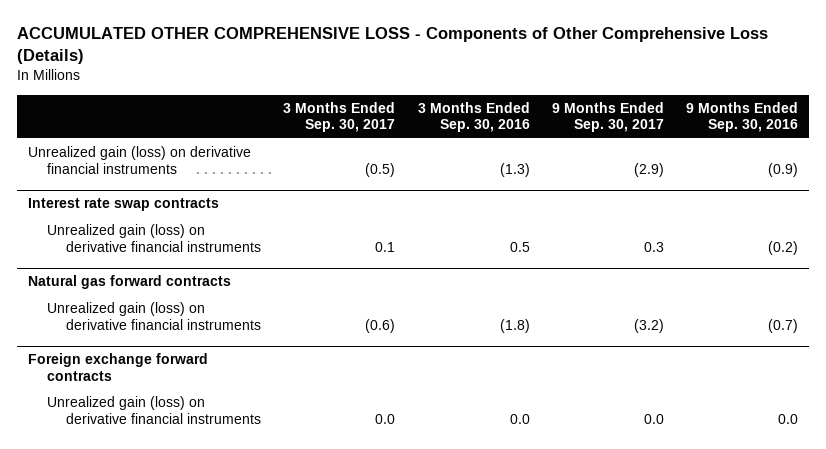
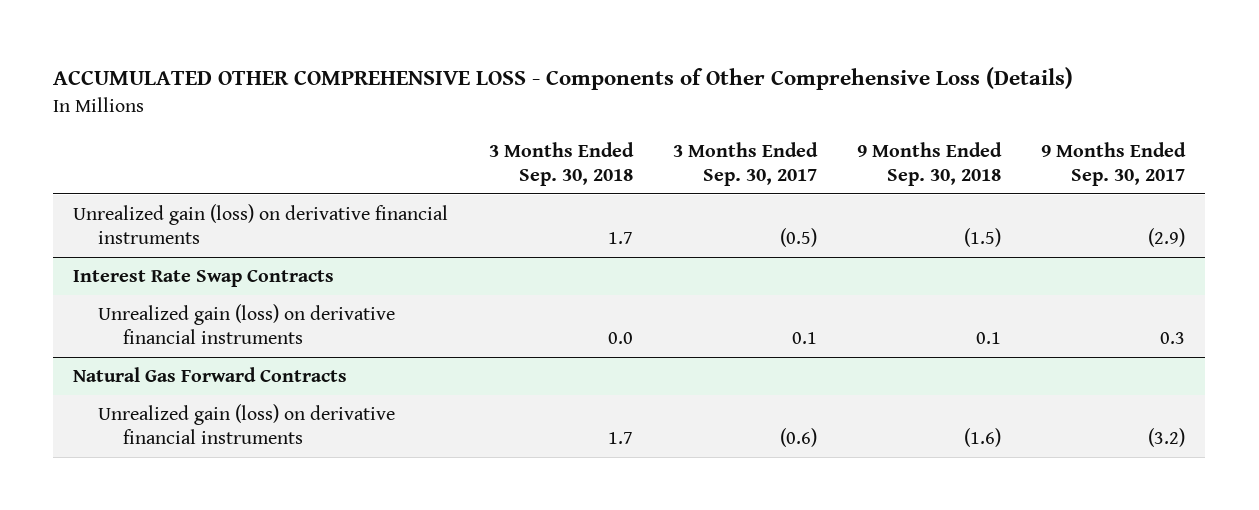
[417,101,530,133] 3 Months Ended Sep. 30, 2016 -> none
[686,101,799,133] 9 Months Ended Sep. 30, 2016 -> none
none -> [488,142,634,187] 3 Months Ended Sep. 30, 2018
none -> [857,142,1003,187] 9 Months Ended Sep. 30, 2018
[28,198,220,212] Interest rate swap contracts -> [73,269,335,288] Interest Rate Swap Contracts
[28,275,232,290] Natural gas forward contracts -> [73,367,348,383] Natural Gas Forward Contracts
[28,353,209,382] Foreign exchange forward contracts -> none
[47,396,262,424] Unrealized gain (loss) on derivative financial instruments -> none

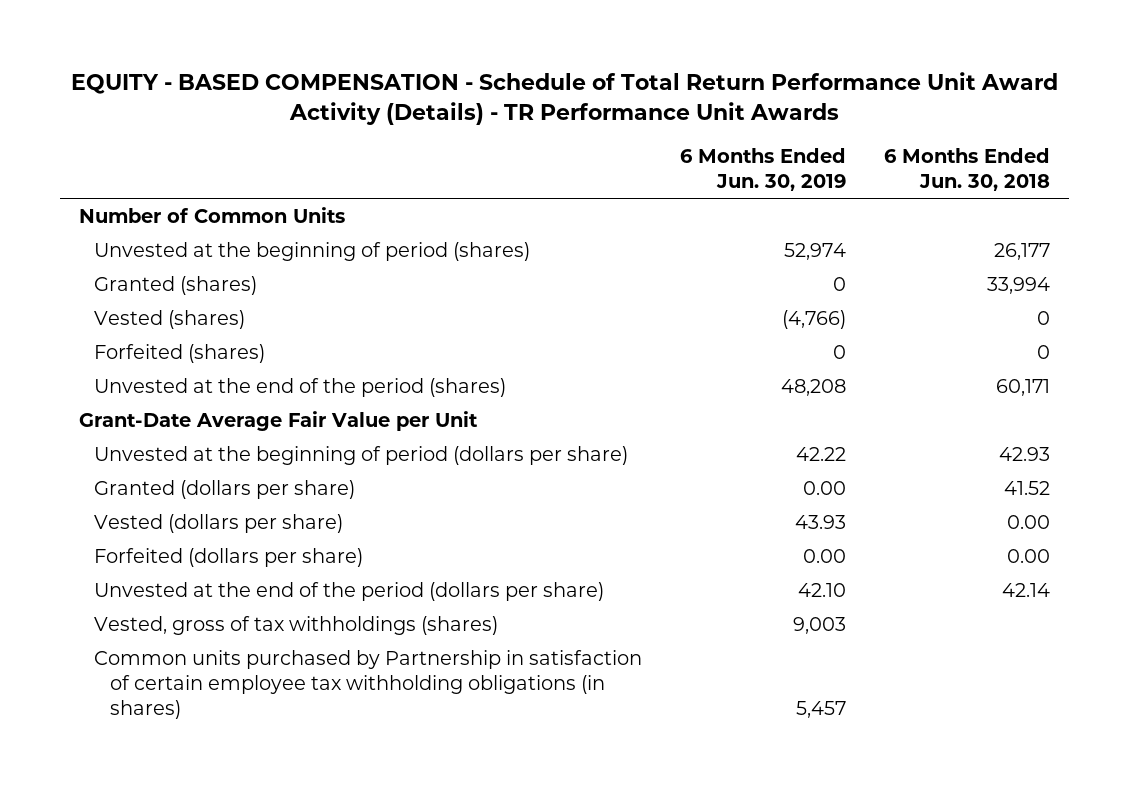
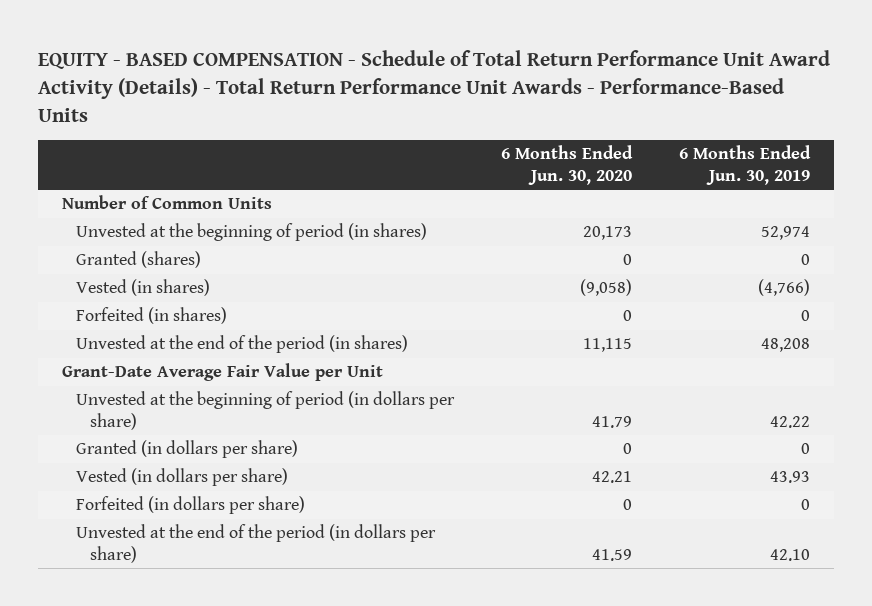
[70,72,1058,125] EQUITY - BASED COMPENSATION - Schedule of Total Return Performance Unit Award Activity (Details) - TR Performance Unit Awards -> [38,50,831,122] EQUITY - BASED COMPENSATION - Schedule of Total Return Performance Unit Award Activity (Details) - Total Return Performance Unit Awards - Performance-Based Units
[884,148,1051,191] 6 Months Ended Jun. 30, 2018 -> none
none -> [500,145,633,185] 6 Months Ended Jun. 30, 2020
[94,241,531,261] Unvested at the beginning of period (shares) -> [75,223,427,242] Unvested at the beginning of period (in shares)
[94,309,246,329] Vested (shares) -> [75,279,210,297] Vested (in shares)
[94,343,266,363] Forfeited (shares) -> [75,307,227,325] Forfeited (in shares)
[94,377,507,397] Unvested at the end of the period (shares) -> [75,335,408,354] Unvested at the end of the period (in shares)
[94,615,499,635] Vested, gross of tax withholdings (shares) -> none
[94,649,643,719] Common units purchased by Partnership in satisfaction of certain employee tax withholding obligations (in shares) -> none
[94,445,629,465] Unvested at the beginning of period (dollars per share) -> [75,391,455,430] Unvested at the beginning of period (in dollars per share)
[94,479,356,499] Granted (dollars per share) -> [75,440,298,459] Granted (in dollars per share)
[803,480,847,495] 0.00 -> [800,443,810,455] 0
[94,513,344,533] Vested (dollars per share) -> [75,468,288,487] Vested (in dollars per share)
[94,547,364,567] Forfeited (dollars per share) -> [75,496,305,515] Forfeited (in dollars per share)
[803,548,847,563] 0.00 -> [800,499,810,511] 0
[94,581,605,601] Unvested at the end of the period (dollars per share) -> [75,524,436,563] Unvested at the end of the period (in dollars per share)

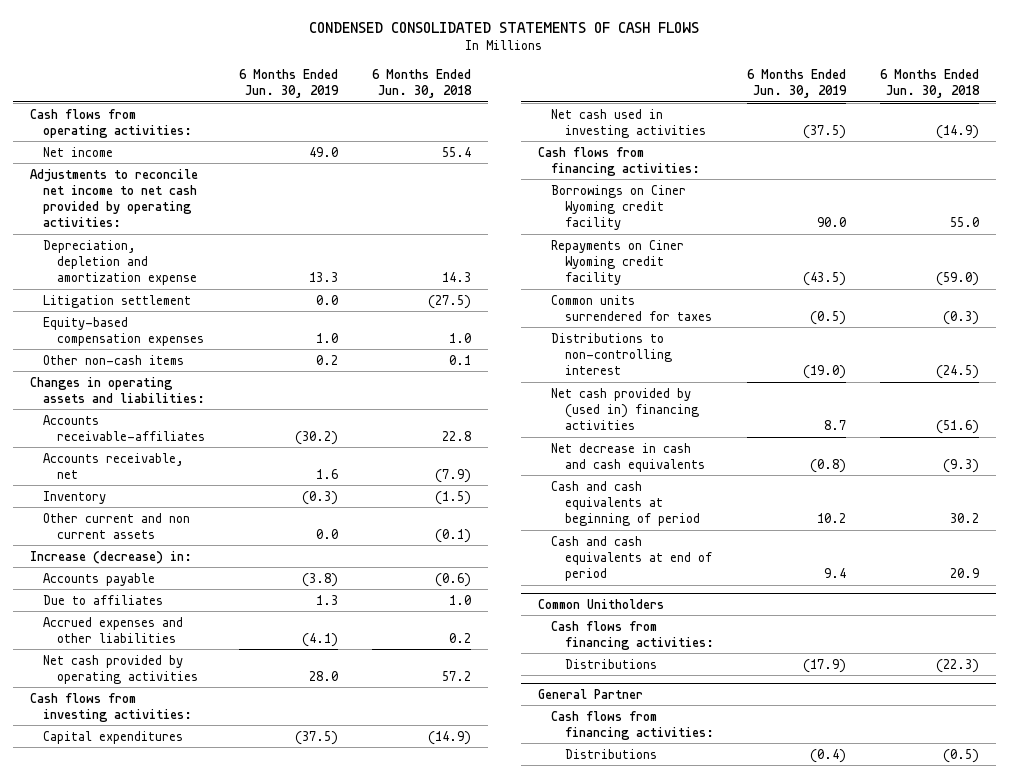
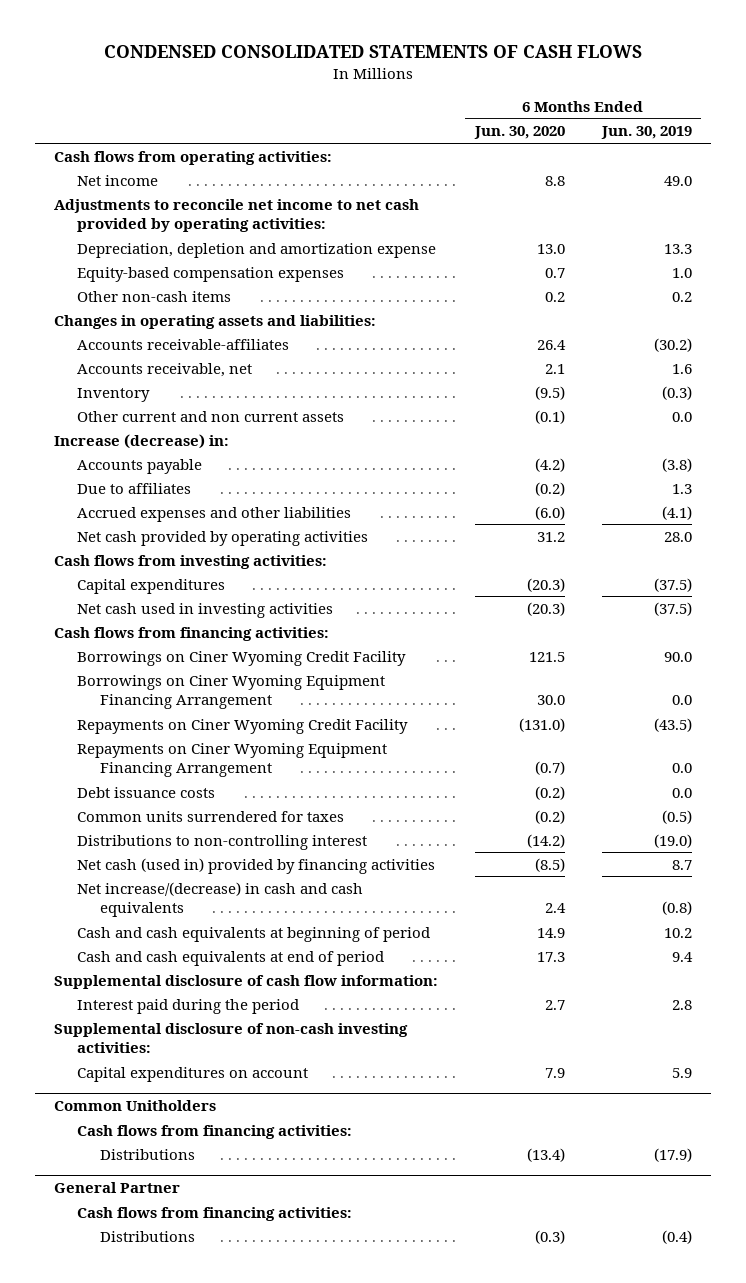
[372,68,473,99] 6 Months Ended Jun. 30, 2018 -> none
none -> [473,126,565,140] Jun. 30, 2020
[43,294,192,308] Litigation settlement -> none
[551,184,687,231] Borrowings on Ciner Wyoming credit facility -> [76,650,406,666] Borrowings on Ciner Wyoming Credit Facility
none -> [76,674,385,709] Borrowings on Ciner Wyoming Equipment Financing Arrangement
[551,239,685,286] Repayments on Ciner Wyoming credit facility -> [76,718,408,734] Repayments on Ciner Wyoming Credit Facility
none -> [76,742,387,777] Repayments on Ciner Wyoming Equipment Financing Arrangement
none -> [76,786,215,798] Debt issuance costs
[551,387,699,431] Net cash provided by (used in) financing activities -> [76,857,435,874] Net cash (used in) provided by financing activities
[551,442,705,472] Net decrease in cash and cash equivalents -> [76,881,363,917] Net increase/(decrease) in cash and cash equivalents
none -> [53,974,438,989] Supplemental disclosure of cash flow information:
none -> [76,998,299,1014] Interest paid during the period
none -> [53,1022,408,1053] Supplemental disclosure of non-cash investing activities:
none -> [76,1066,308,1082] Capital expenditures on account

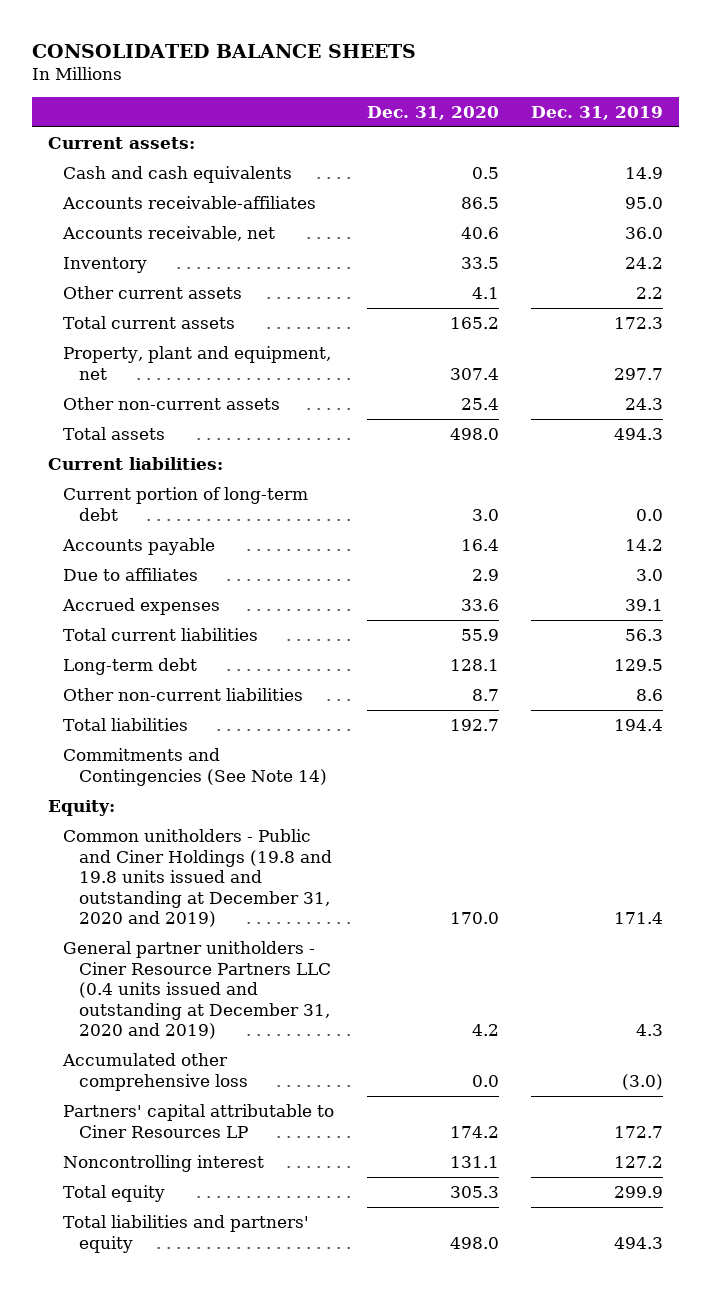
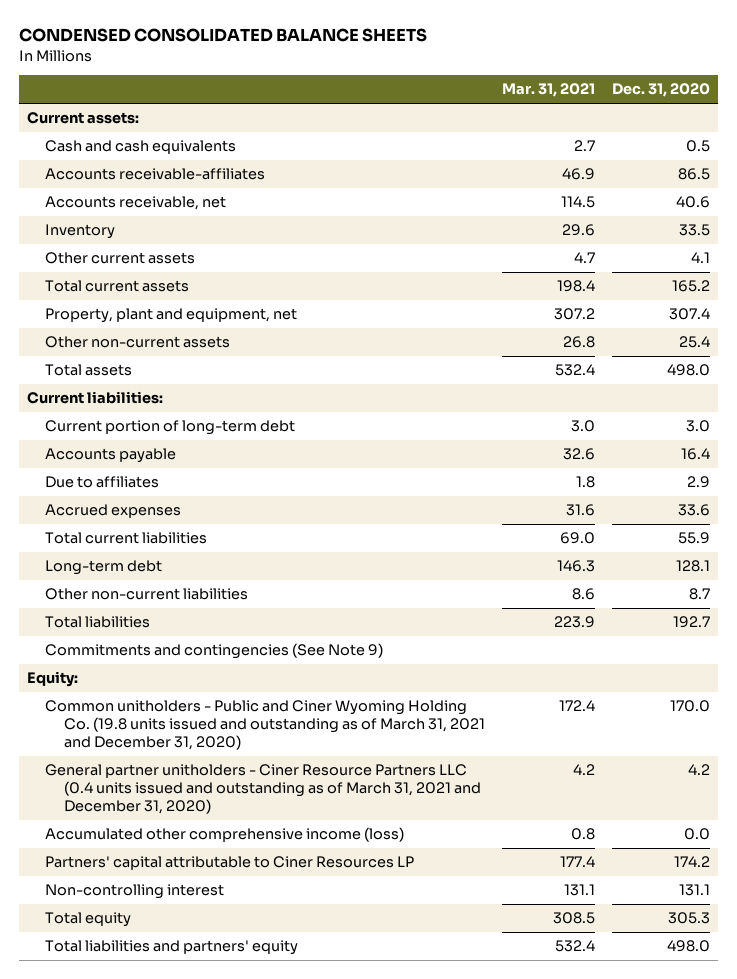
[31,43,416,58] CONSOLIDATED BALANCE SHEETS -> [18,28,427,43] CONDENSED CONSOLIDATED BALANCE SHEETS
[531,105,664,120] Dec. 31, 2019 -> none
none -> [501,83,595,98] Mar. 31, 2021
[63,748,327,786] Commitments and Contingencies (See Note 14) -> [45,643,384,660] Commitments and contingencies (See Note 9)
[63,829,332,928] Common unitholders - Public and Ciner Holdings (19.8 and 19.8 units issued and outstanding at December 31, 2020 and 2019) -> [45,700,485,751] Common unitholders - Public and Ciner Wyoming Holding Co. (19.8 units issued and outstanding as of March 31, 2021 and December 31, 2020)
[63,941,331,1040] General partner unitholders - Ciner Resource Partners LLC (0.4 units issued and outstanding at December 31, 2020 and 2019) -> [45,764,481,815] General partner unitholders - Ciner Resource Partners LLC (0.4 units issued and outstanding as of March 31, 2021 and December 31, 2020)
[62,1053,248,1091] Accumulated other comprehensive loss -> [45,827,405,843] Accumulated other comprehensive income (loss)
[63,1155,265,1173] Noncontrolling interest -> [45,884,225,900] Non-controlling interest

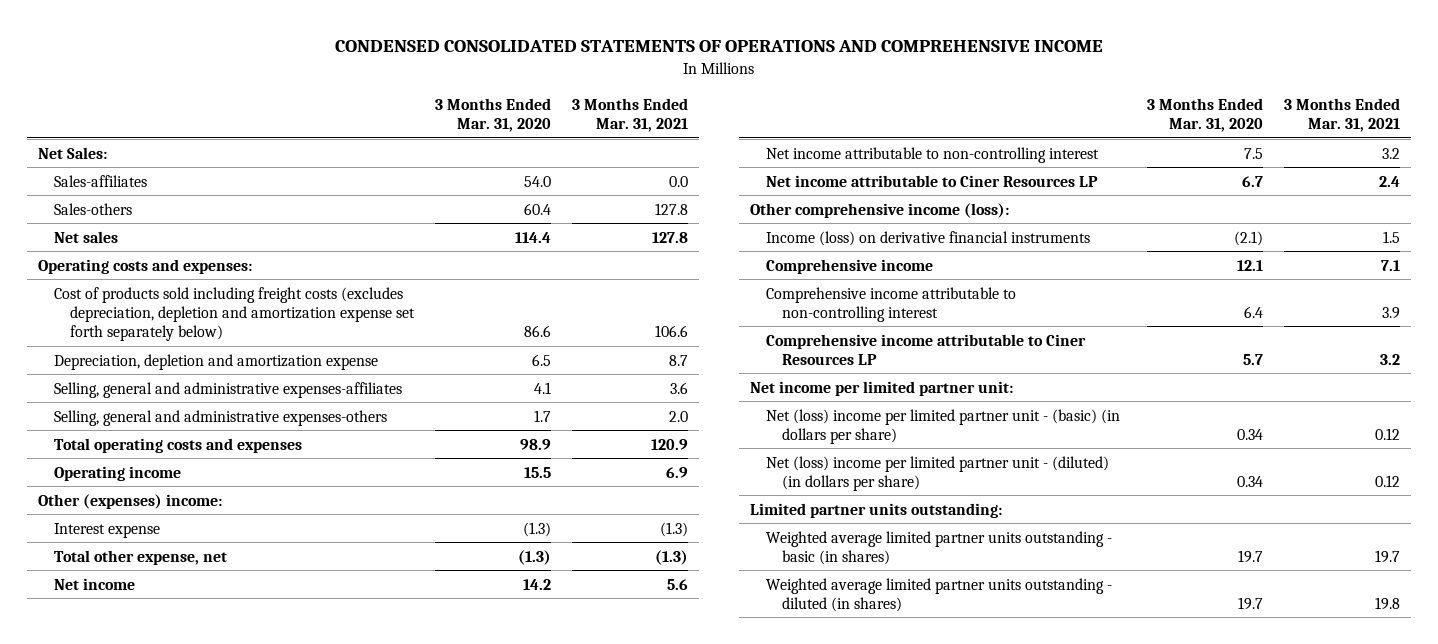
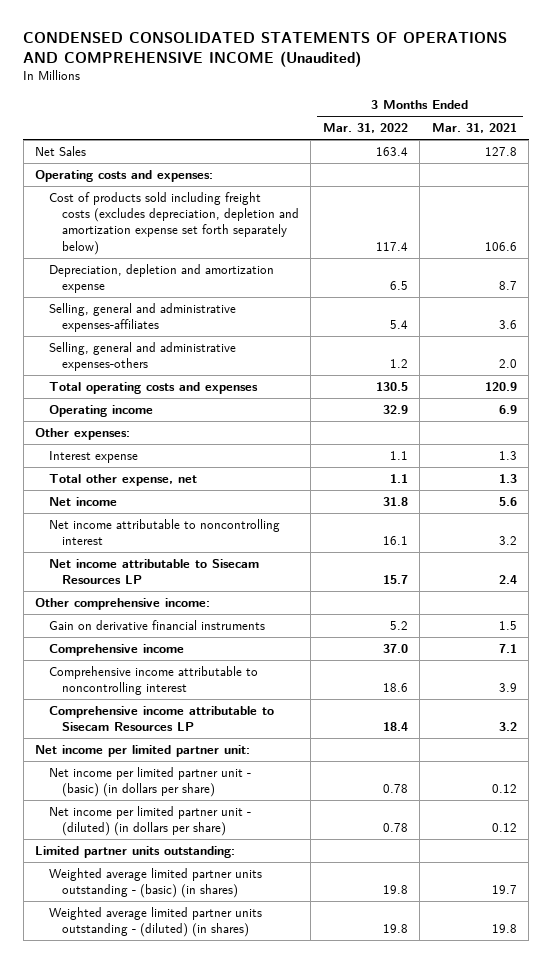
[335,40,1104,53] CONDENSED CONSOLIDATED STATEMENTS OF OPERATIONS AND COMPREHENSIVE INCOME -> [23,32,508,67] CONDENSED CONSOLIDATED STATEMENTS OF OPERATIONS AND COMPREHENSIVE INCOME (Unaudited)
[434,97,551,132] 3 Months Ended Mar. 31, 2020 -> none
none -> [322,123,408,134] Mar. 31, 2022
[37,146,107,159] Net Sales: -> none
[53,174,147,187] Sales-affiliates -> none
[53,202,132,215] Sales-others -> none
[53,230,118,243] Net sales -> [35,146,87,157] Net Sales
[37,493,222,509] Other (expenses) income: -> [35,428,131,441] Other expenses:
[660,521,689,537] (1.3) -> [498,451,517,461] 1.3
[655,549,689,565] (1.3) -> [498,474,517,484] 1.3
[765,146,1099,163] Net income attributable to non-controlling interest -> [48,519,280,546] Net income attributable to noncontrolling interest
[765,174,1098,187] Net income attributable to Ciner Resources LP -> [48,559,259,585] Net income attributable to Sisecam Resources LP
[750,202,1010,218] Other comprehensive income (loss): -> [35,598,211,611] Other comprehensive income:
[765,230,1090,246] Income (loss) on derivative financial instruments -> [48,620,265,631] Gain on derivative financial instruments
[765,286,1016,322] Comprehensive income attributable to non-controlling interest -> [48,666,258,696] Comprehensive income attributable to noncontrolling interest
[765,333,1086,365] Comprehensive income attributable to Ciner Resources LP -> [48,706,274,732] Comprehensive income attributable to Sisecam Resources LP
[765,408,1120,444] Net (loss) income per limited partner unit - (basic) (in dollars per share) -> [48,767,251,798] Net income per limited partner unit - (basic) (in dollars per share)
[765,455,1109,491] Net (loss) income per limited partner unit - (diluted) (in dollars per share) -> [48,806,251,837] Net income per limited partner unit - (diluted) (in dollars per share)
[765,530,1112,565] Weighted average limited partner units outstanding - basic (in shares) -> [48,868,262,899] Weighted average limited partner units outstanding - (basic) (in shares)
[765,577,1112,612] Weighted average limited partner units outstanding - diluted (in shares) -> [48,907,262,938] Weighted average limited partner units outstanding - (diluted) (in shares)

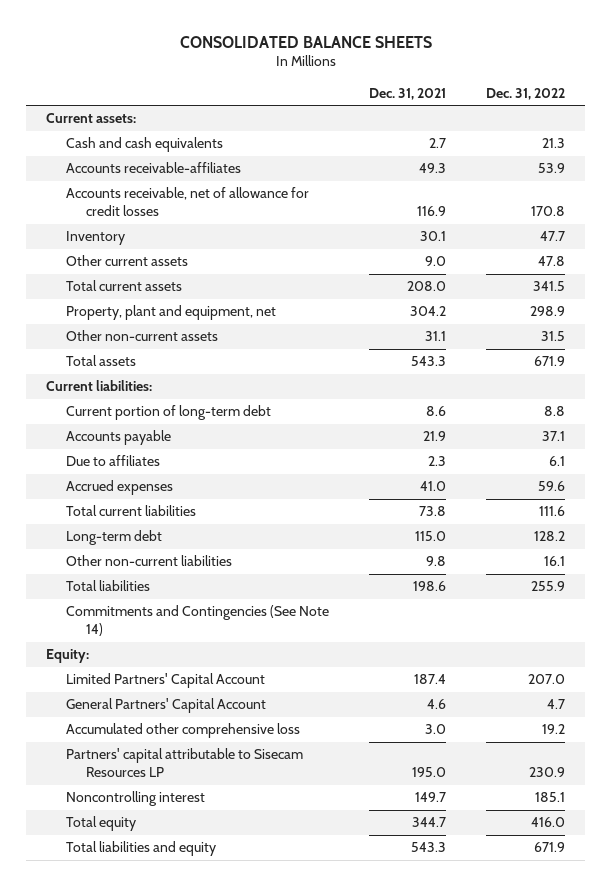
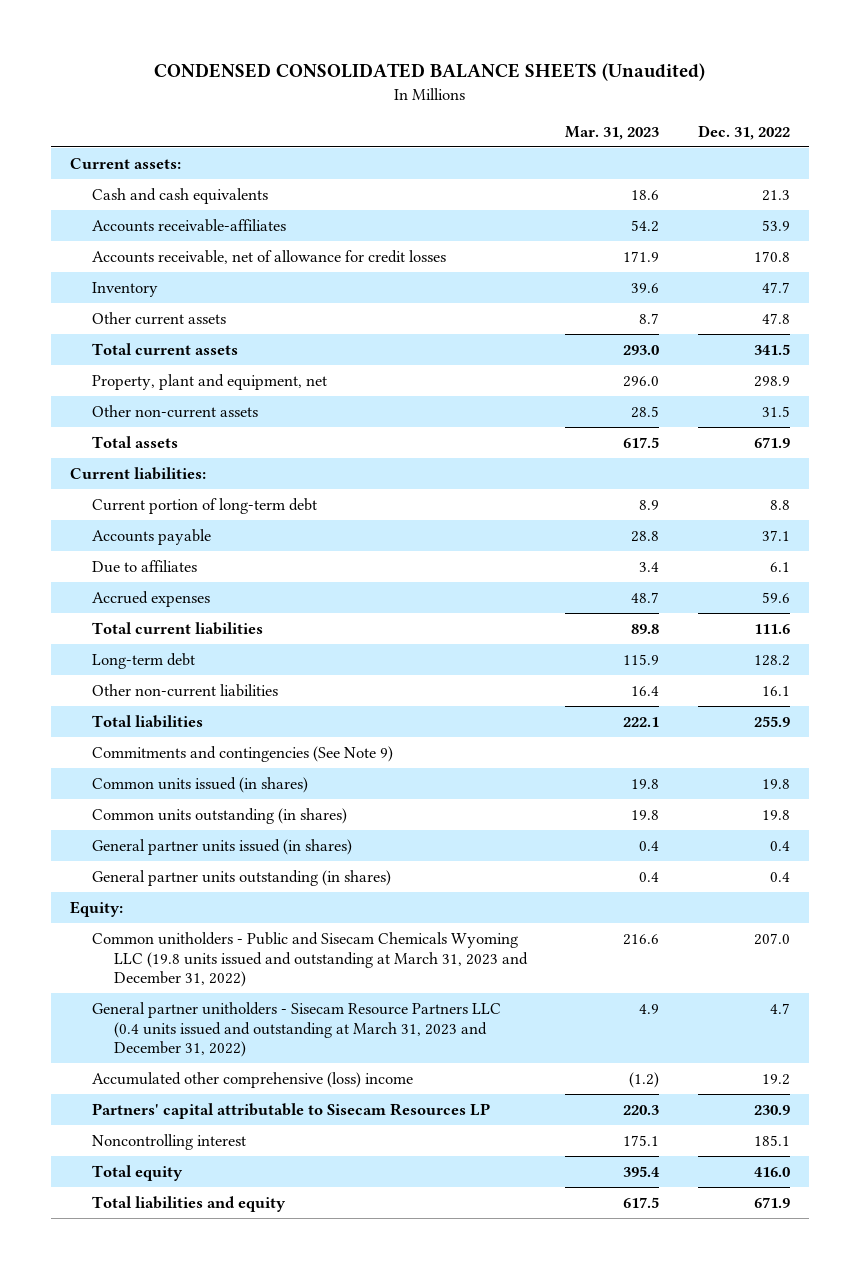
[179,35,432,48] CONSOLIDATED BALANCE SHEETS -> [154,63,706,82] CONDENSED CONSOLIDATED BALANCE SHEETS (Unaudited)
[368,87,446,100] Dec. 31, 2021 -> none
none -> [565,126,660,141] Mar. 31, 2023
[66,605,330,637] Commitments and Contingencies (See Note 14) -> [92,745,394,762] Commitments and contingencies (See Note 9)
none -> [92,776,309,793] Common units issued (in shares)
none -> [92,807,348,824] Common units outstanding (in shares)
none -> [92,838,353,855] General partner units issued (in shares)
none -> [92,869,392,886] General partner units outstanding (in shares)
[66,673,266,689] Limited Partners' Capital Account -> [92,931,528,988] Common unitholders - Public and Sisecam Chemicals Wyoming LLC (19.8 units issued and outstanding at March 31, 2023 and December 31, 2022)
[66,698,267,714] General Partners' Capital Account -> [92,1001,502,1058] General partner unitholders - Sisecam Resource Partners LLC (0.4 units issued and outstanding at March 31, 2023 and December 31, 2022)
[66,723,301,739] Accumulated other comprehensive loss -> [92,1071,414,1088] Accumulated other comprehensive (loss) income

